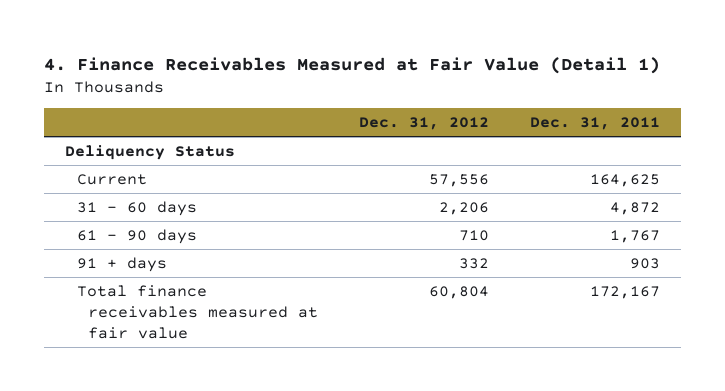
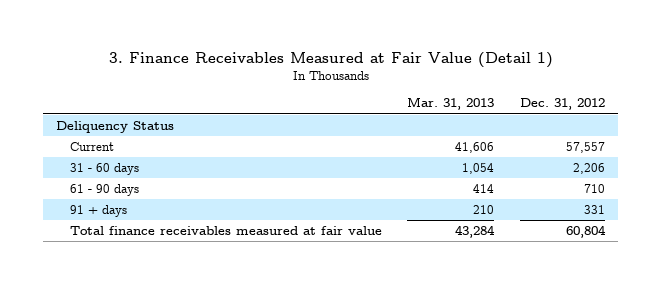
[44,56,661,74] 4. Finance Receivables Measured at Fair Value (Detail 1) -> [108,51,553,68] 3. Finance Receivables Measured at Fair Value (Detail 1)
[530,117,661,131] Dec. 31, 2011 -> none
none -> [407,97,495,111] Mar. 31, 2013
[429,173,490,187] 57,556 -> [566,142,606,154] 57,557
[459,257,490,269] 332 -> [584,205,606,215] 331

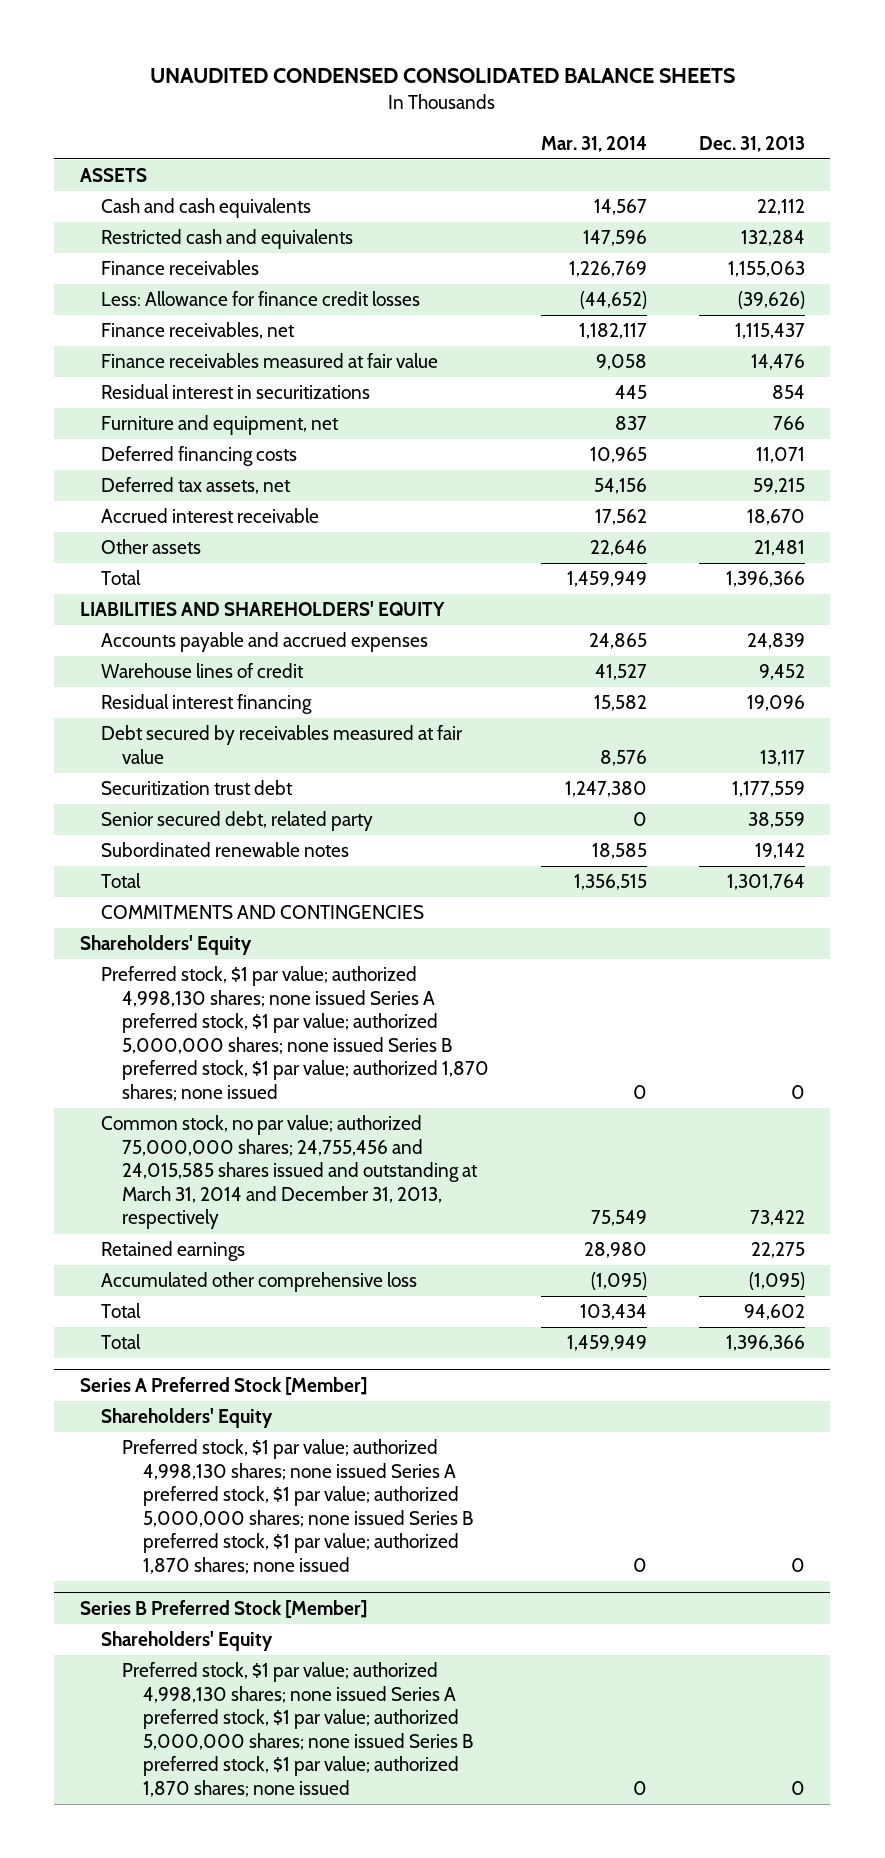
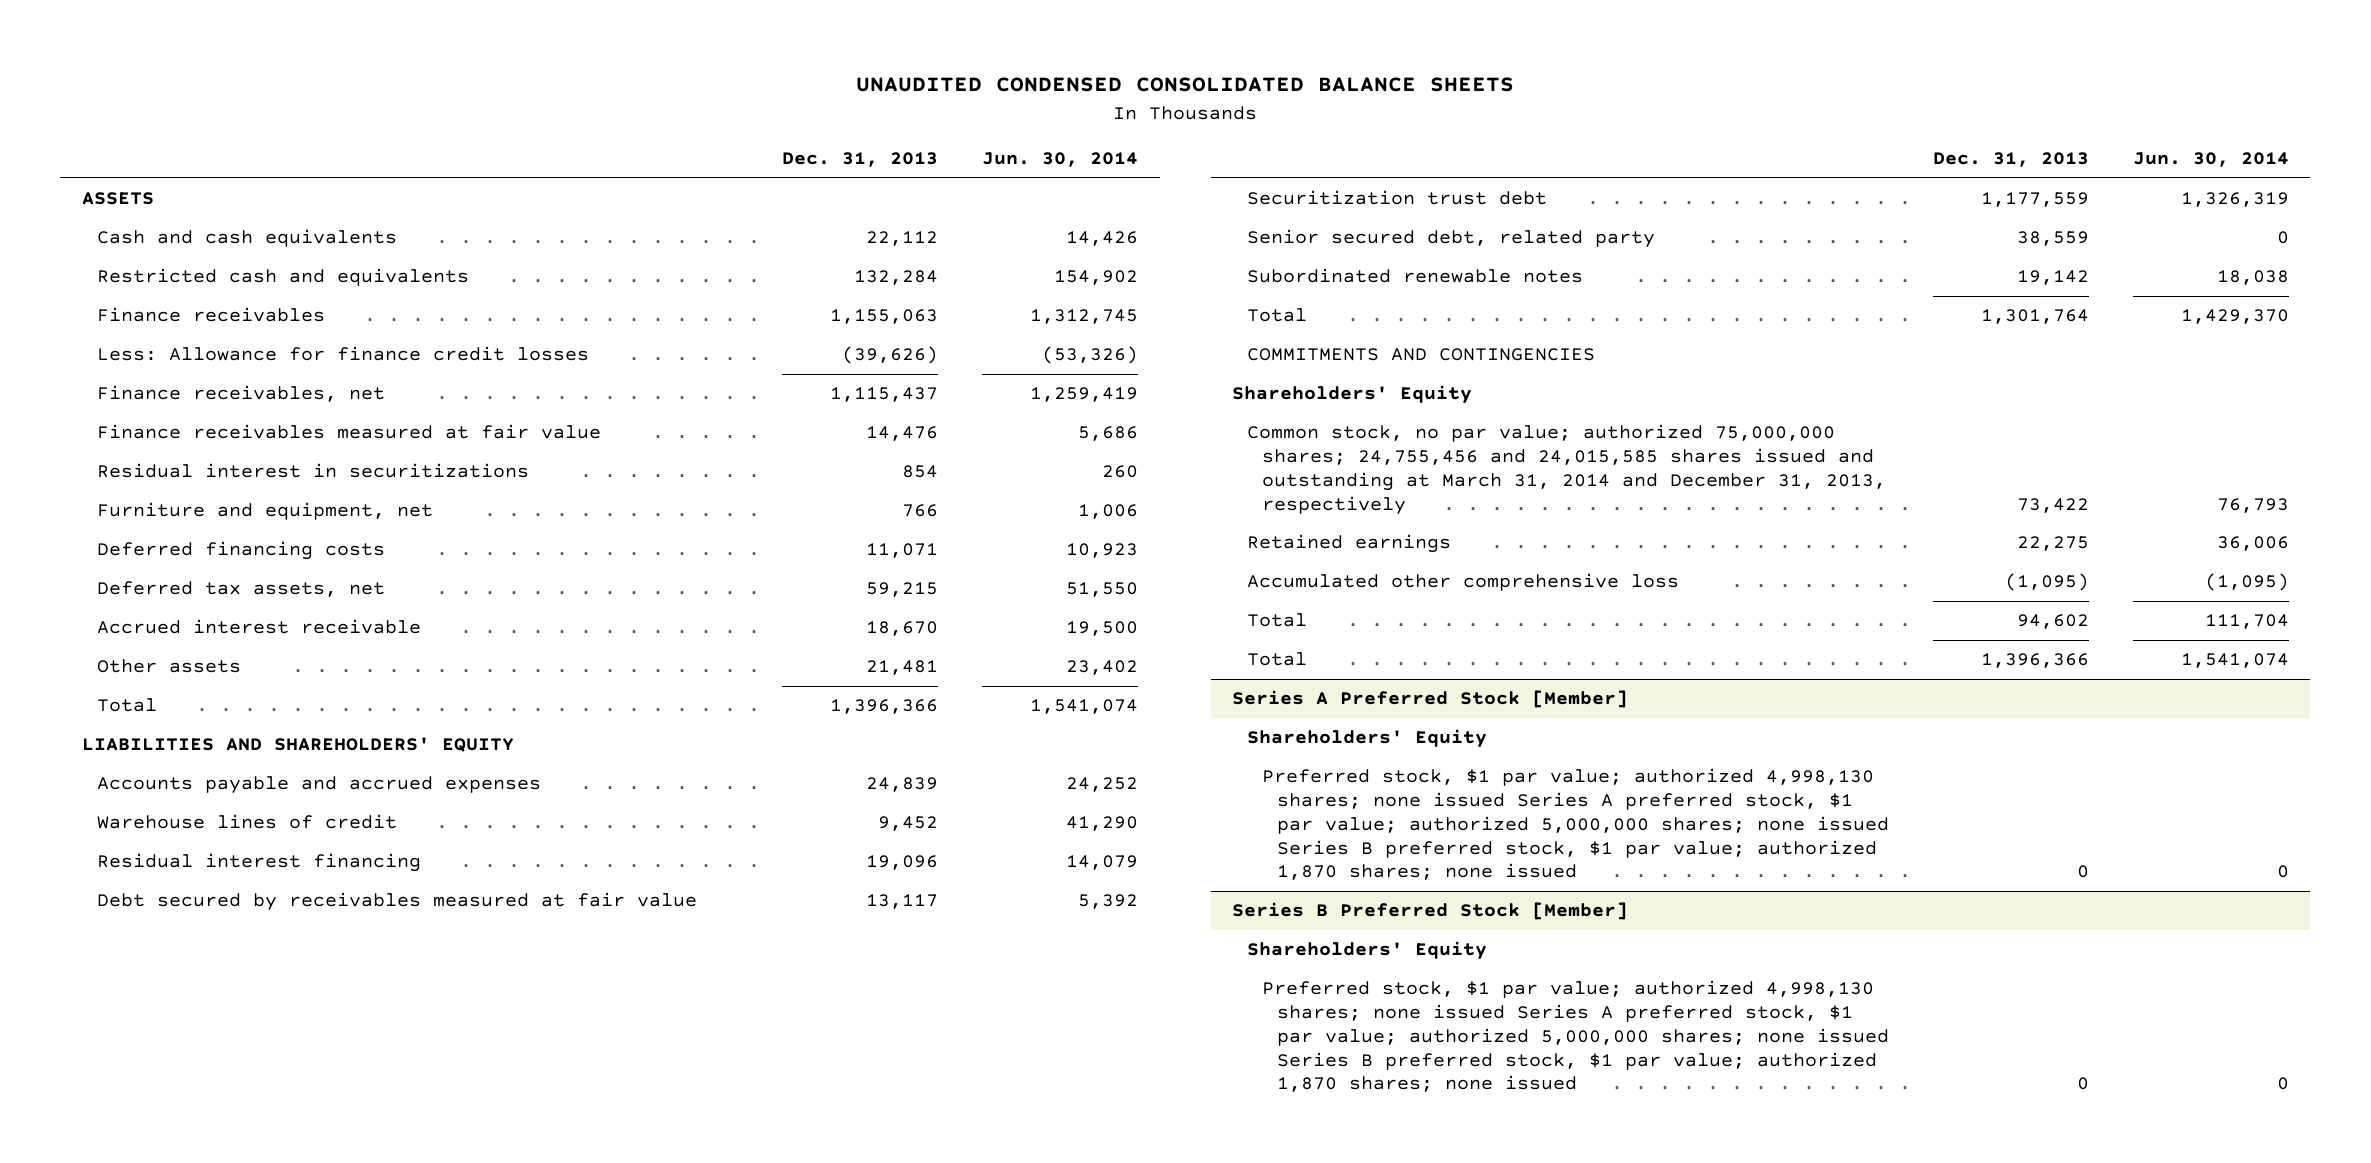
[540,135,647,152] Mar. 31, 2014 -> none
none -> [982,152,1139,168] Jun. 30, 2014
[101,966,490,1102] Preferred stock, $1 par value; authorized 4,998,130 shares; none issued Series A preferred stock, $1 par value; authorized 5,000,000 shares; none issued Series B preferred stock, $1 par value; authorized 1,870 shares; none issued -> none

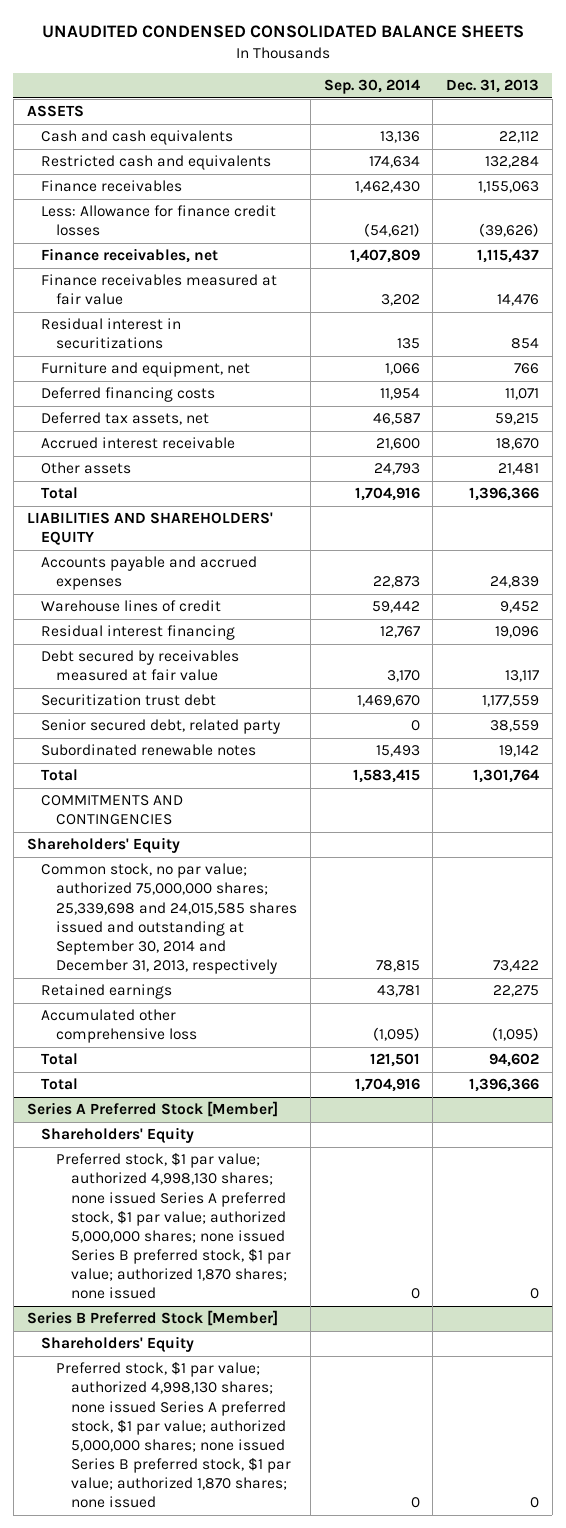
[982,152,1139,168] Jun. 30, 2014 -> none
none -> [323,79,420,95] Sep. 30, 2014
[1247,424,1887,515] Common stock, no par value; authorized 75,000,000 shares; 24,755,456 and 24,015,585 shares issued and outstanding at March 31, 2014 and December 31, 2013, respectively -> [41,863,297,974] Common stock, no par value; authorized 75,000,000 shares; 25,339,698 and 24,015,585 shares issued and outstanding at September 30, 2014 and December 31, 2013, respectively

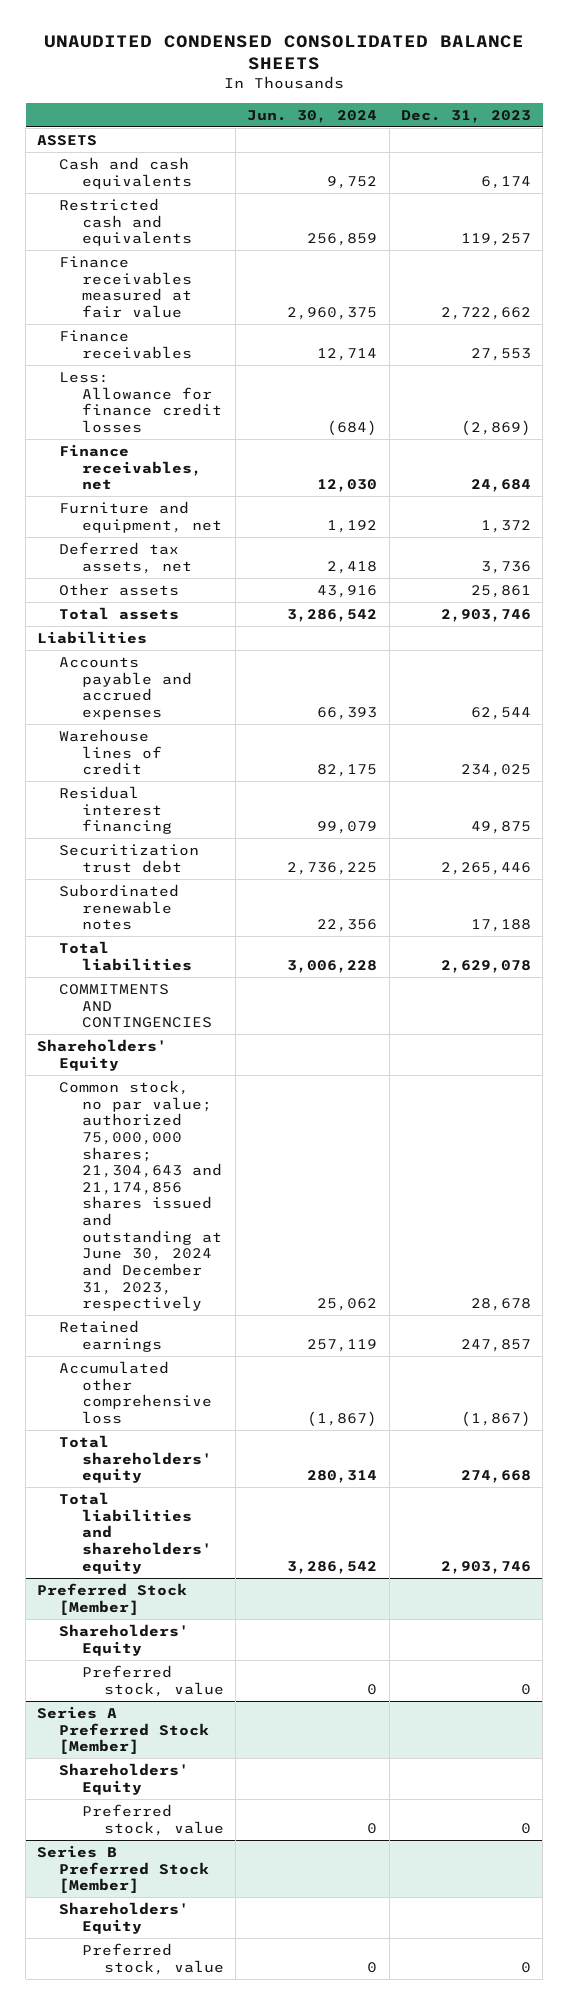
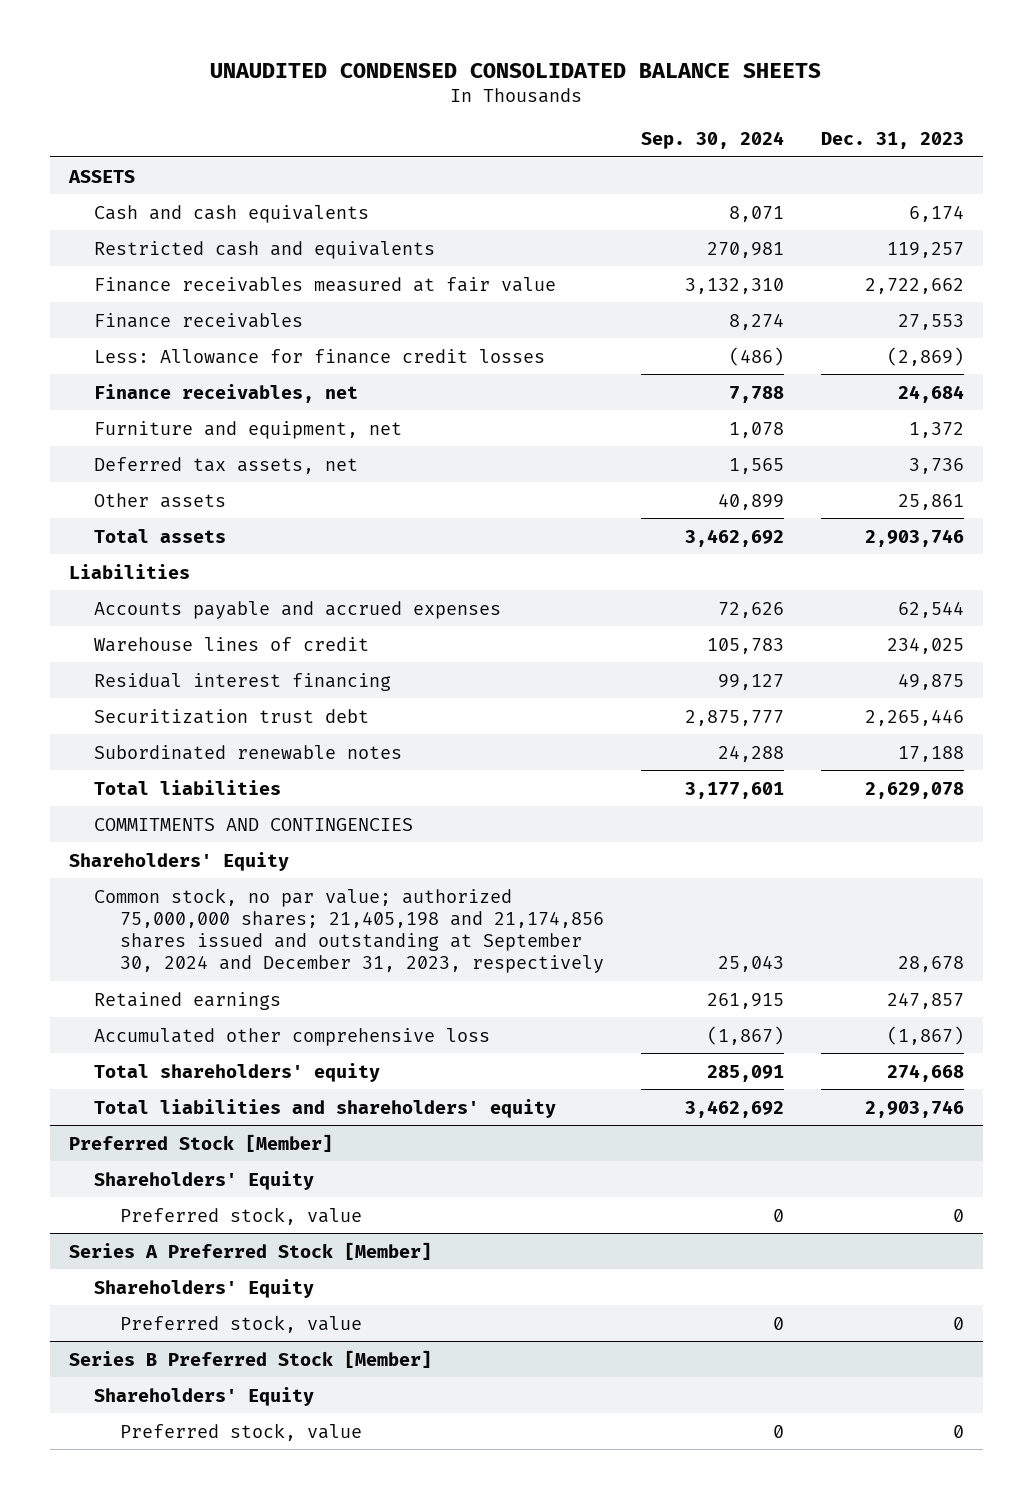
[247,109,378,123] Jun. 30, 2024 -> none
none -> [641,130,785,149] Sep. 30, 2024
[59,1079,222,1312] Common stock, no par value; authorized 75,000,000 shares; 21,304,643 and 21,174,856 shares issued and outstanding at June 30, 2024 and December 31, 2023, respectively -> [94,887,604,974] Common stock, no par value; authorized 75,000,000 shares; 21,405,198 and 21,174,856 shares issued and outstanding at September 30, 2024 and December 31, 2023, respectively

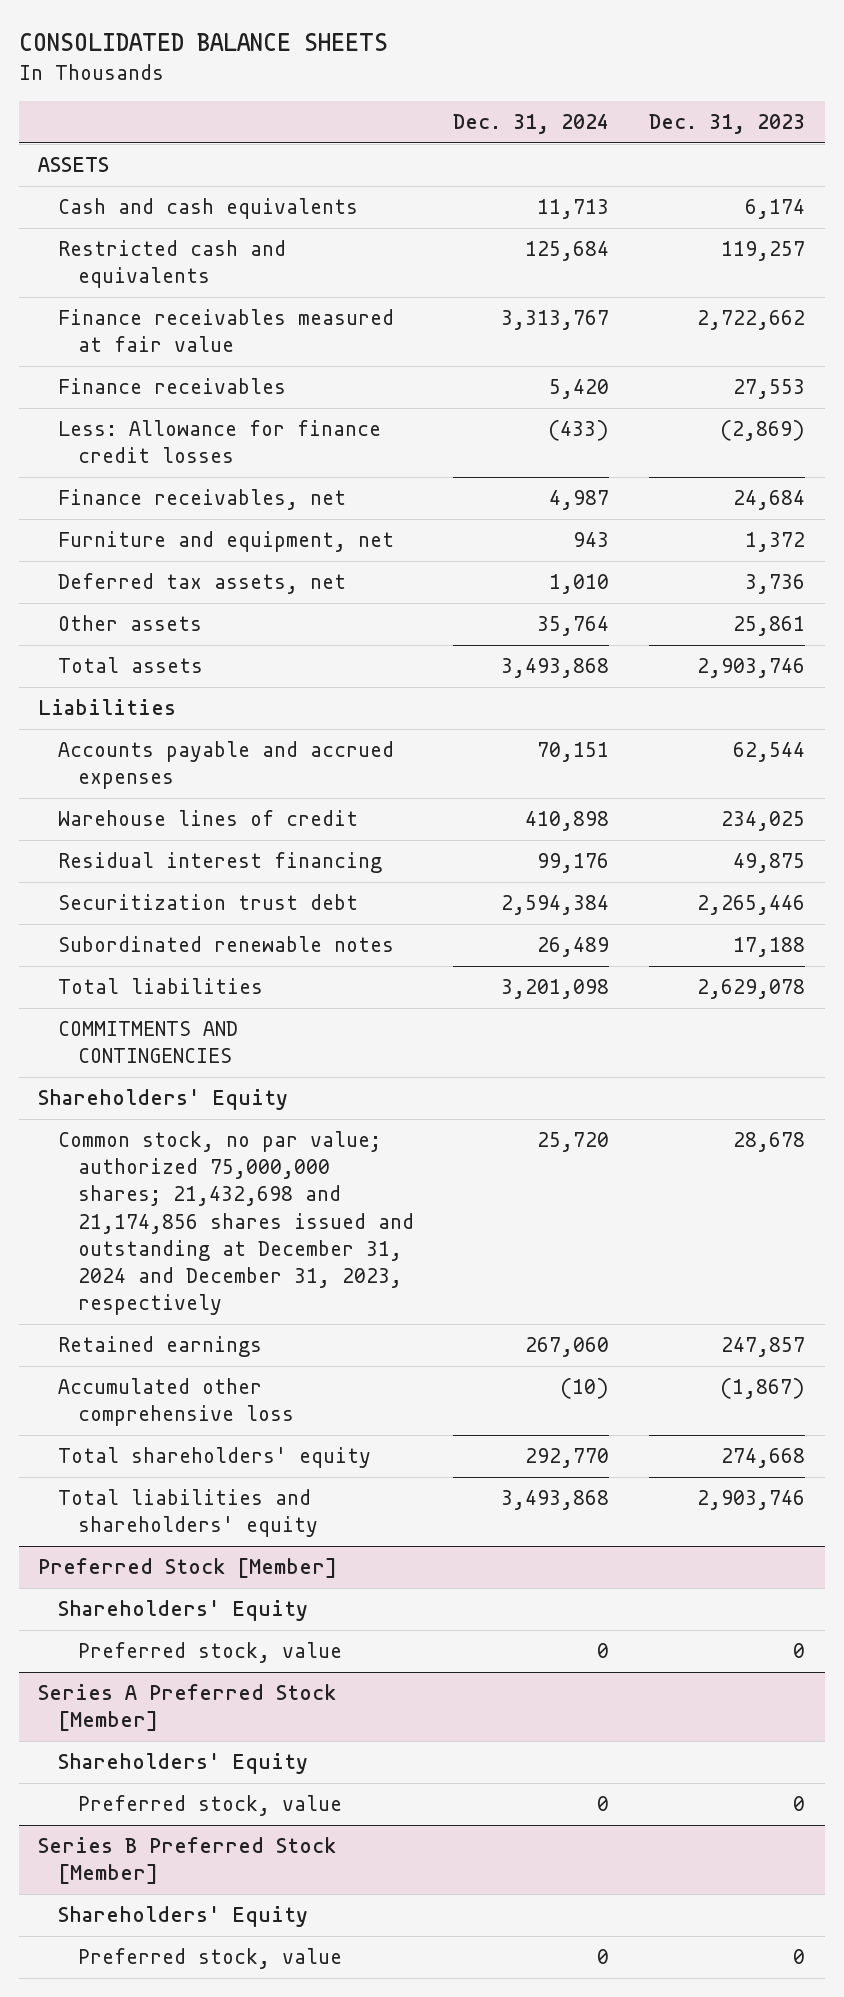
[210,63,822,79] UNAUDITED CONDENSED CONSOLIDATED BALANCE SHEETS -> [18,33,388,52] CONSOLIDATED BALANCE SHEETS
[641,130,785,149] Sep. 30, 2024 -> none
none -> [453,114,610,135] Dec. 31, 2024
[94,887,604,974] Common stock, no par value; authorized 75,000,000 shares; 21,405,198 and 21,174,856 shares issued and outstanding at September 30, 2024 and December 31, 2023, respectively -> [58,1131,414,1315] Common stock, no par value; authorized 75,000,000 shares; 21,432,698 and 21,174,856 shares issued and outstanding at December 31, 2024 and December 31, 2023, respectively

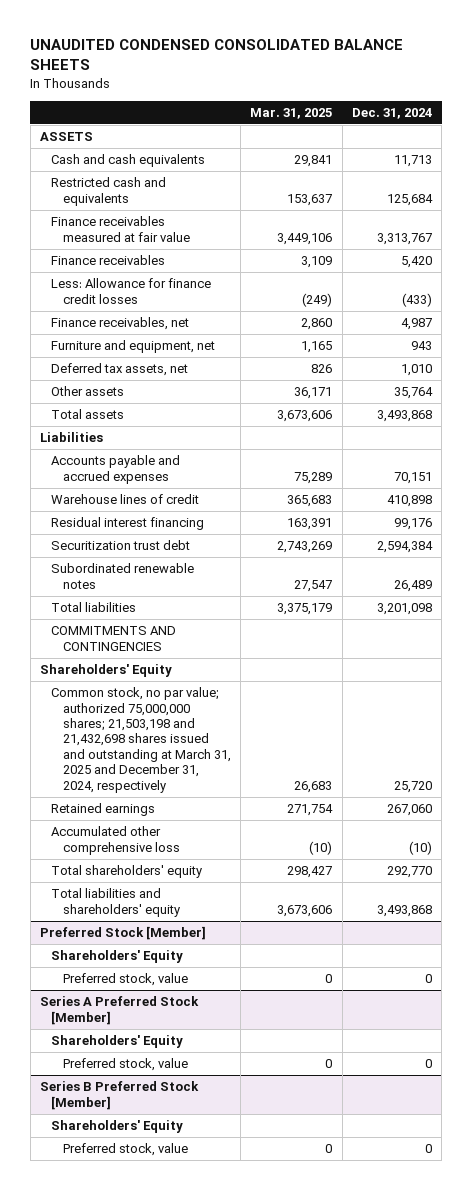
[18,33,388,52] CONSOLIDATED BALANCE SHEETS -> [30,39,404,71] UNAUDITED CONDENSED CONSOLIDATED BALANCE SHEETS
[649,114,806,135] Dec. 31, 2023 -> none
none -> [250,107,333,119] Mar. 31, 2025
[58,1131,414,1315] Common stock, no par value; authorized 75,000,000 shares; 21,432,698 and 21,174,856 shares issued and outstanding at December 31, 2024 and December 31, 2023, respectively -> [51,687,231,793] Common stock, no par value; authorized 75,000,000 shares; 21,503,198 and 21,432,698 shares issued and outstanding at March 31, 2025 and December 31, 2024, respectively

